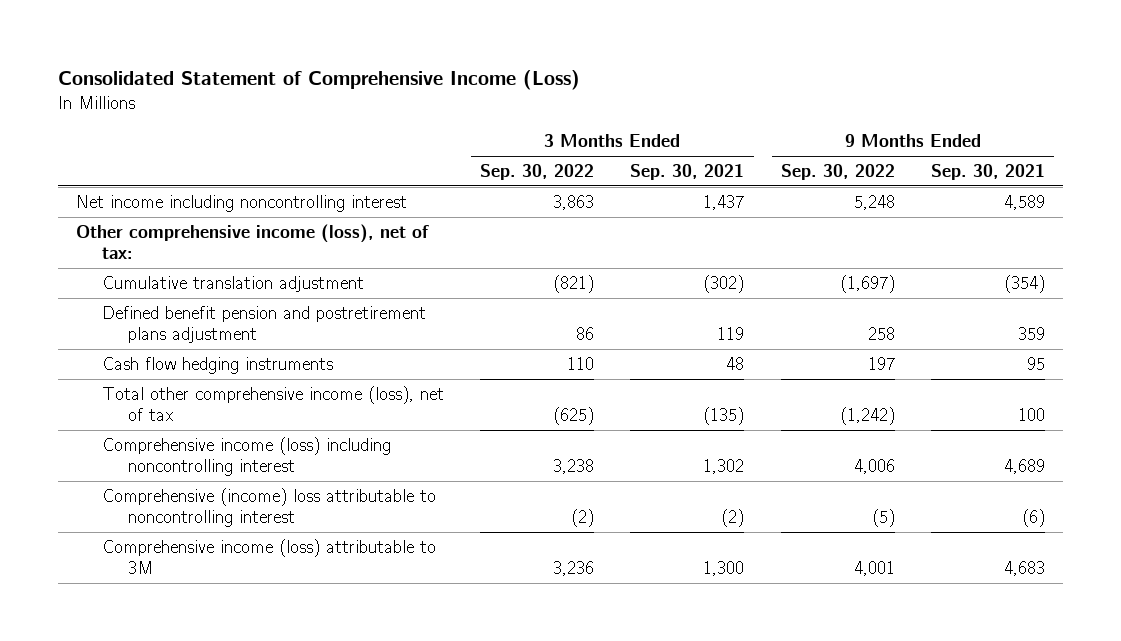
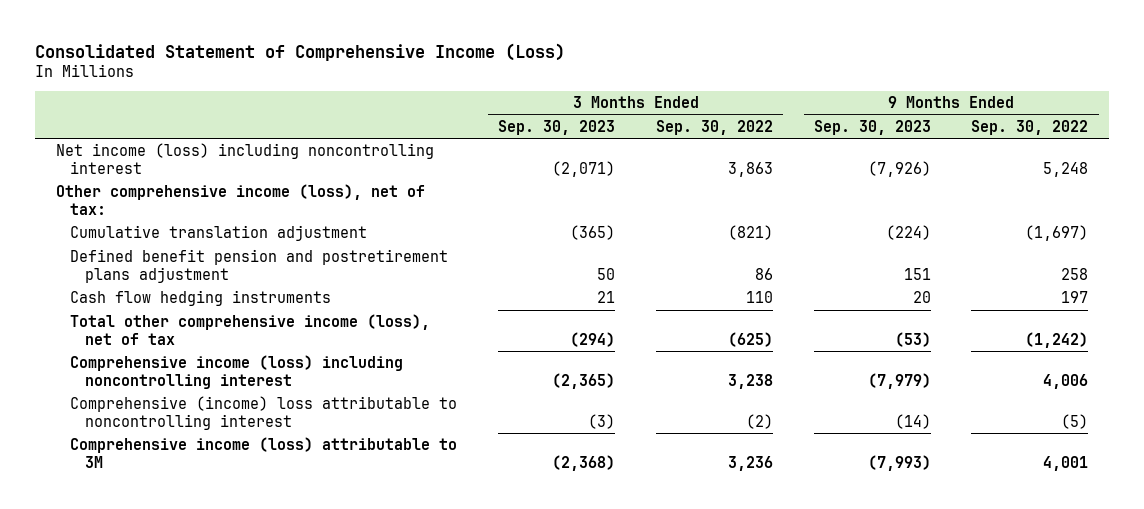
[630,163,745,180] Sep. 30, 2021 -> none
[930,163,1045,180] Sep. 30, 2021 -> none
none -> [498,119,616,135] Sep. 30, 2023
none -> [813,119,931,135] Sep. 30, 2023
[76,194,408,212] Net income including noncontrolling interest -> [55,142,434,174] Net income (loss) including noncontrolling interest

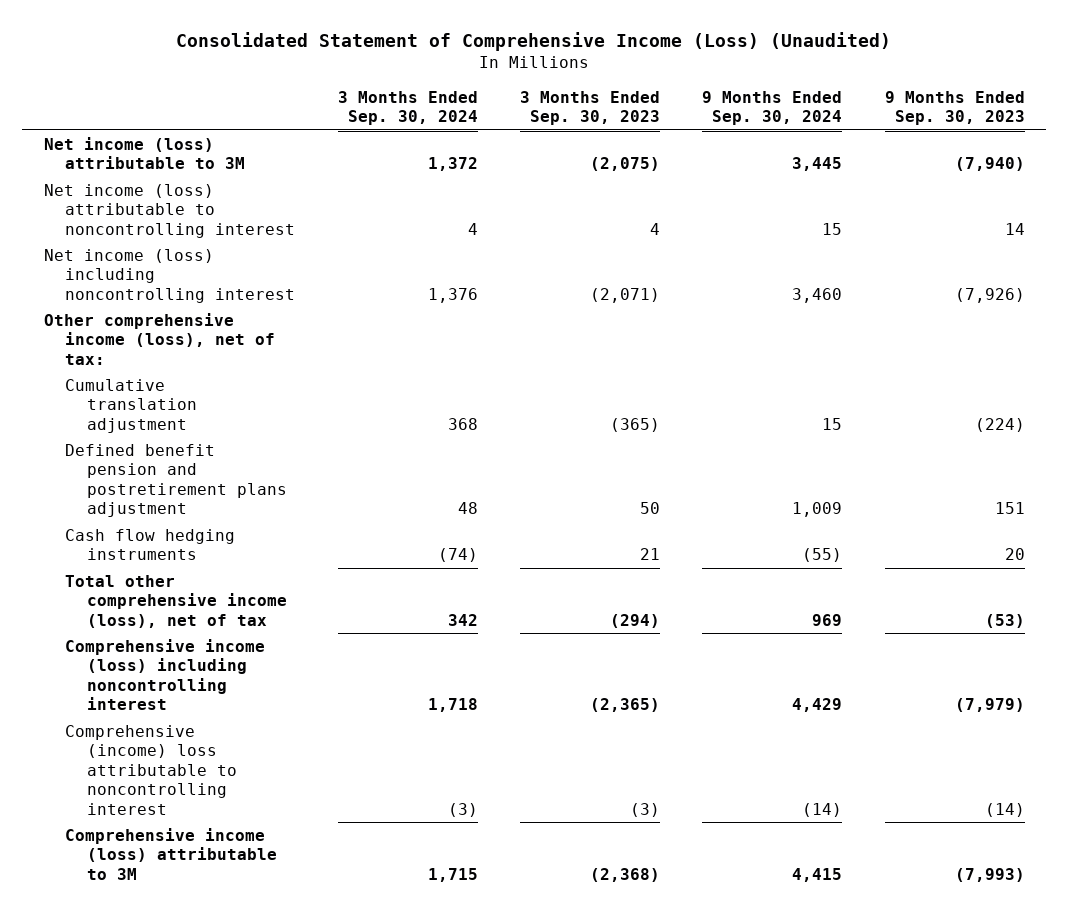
[35,42,566,61] Consolidated Statement of Comprehensive Income (Loss) -> [176,31,892,51] Consolidated Statement of Comprehensive Income (Loss) (Unaudited)
[655,119,773,135] Sep. 30, 2022 -> none
[971,119,1089,135] Sep. 30, 2022 -> none
none -> [337,90,478,126] 3 Months Ended Sep. 30, 2024
none -> [702,90,843,126] 9 Months Ended Sep. 30, 2024
none -> [43,136,246,170] Net income (loss) attributable to 3M
none -> [43,183,296,238] Net income (loss) attributable to noncontrolling interest

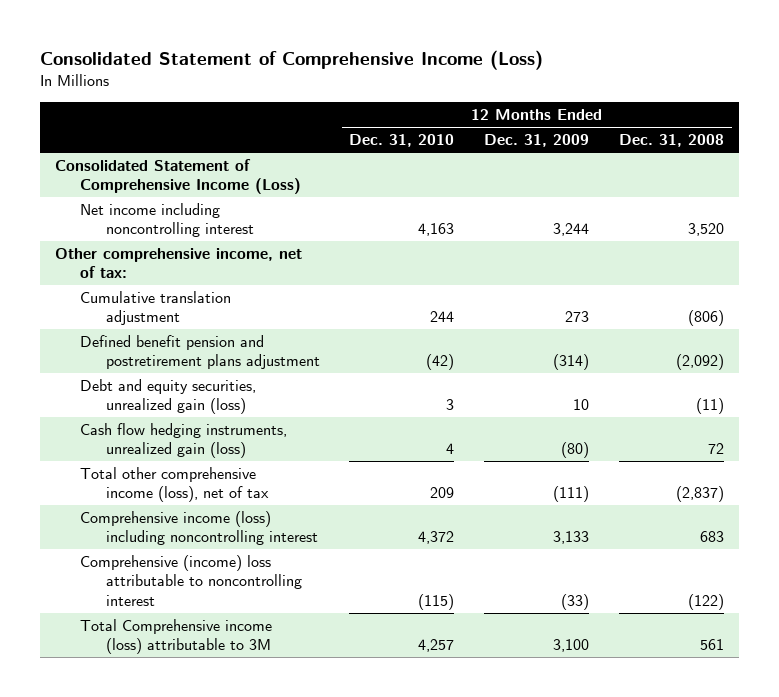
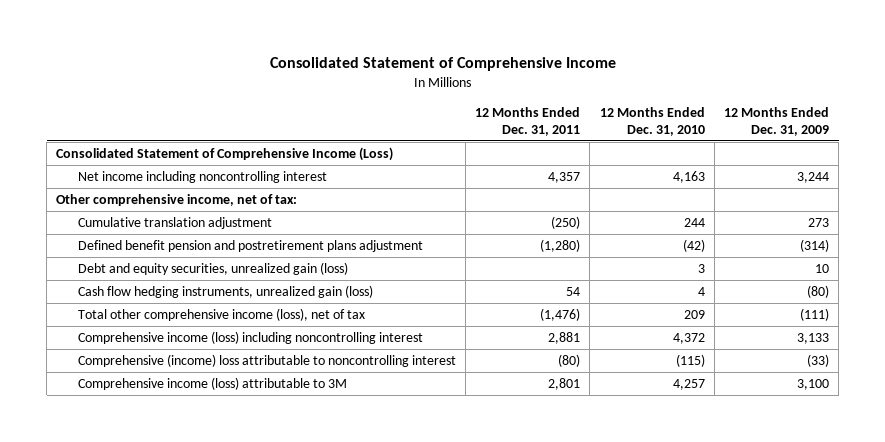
[39,49,543,70] Consolidated Statement of Comprehensive Income (Loss) -> [269,57,616,72] Consolidated Statement of Comprehensive Income
[619,134,725,148] Dec. 31, 2008 -> none
none -> [475,107,581,136] 12 Months Ended Dec. 31, 2011
[80,619,273,655] Total Comprehensive income (loss) attributable to 3M -> [77,376,347,390] Comprehensive income (loss) attributable to 3M

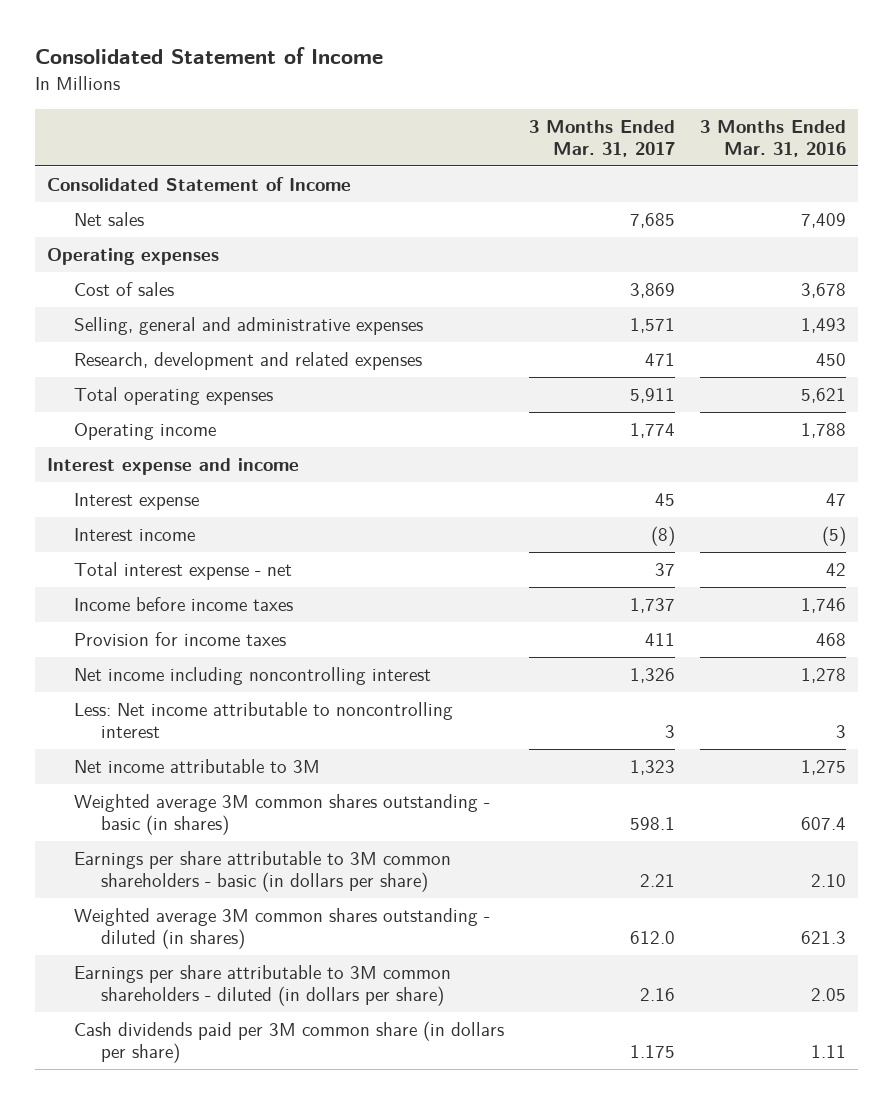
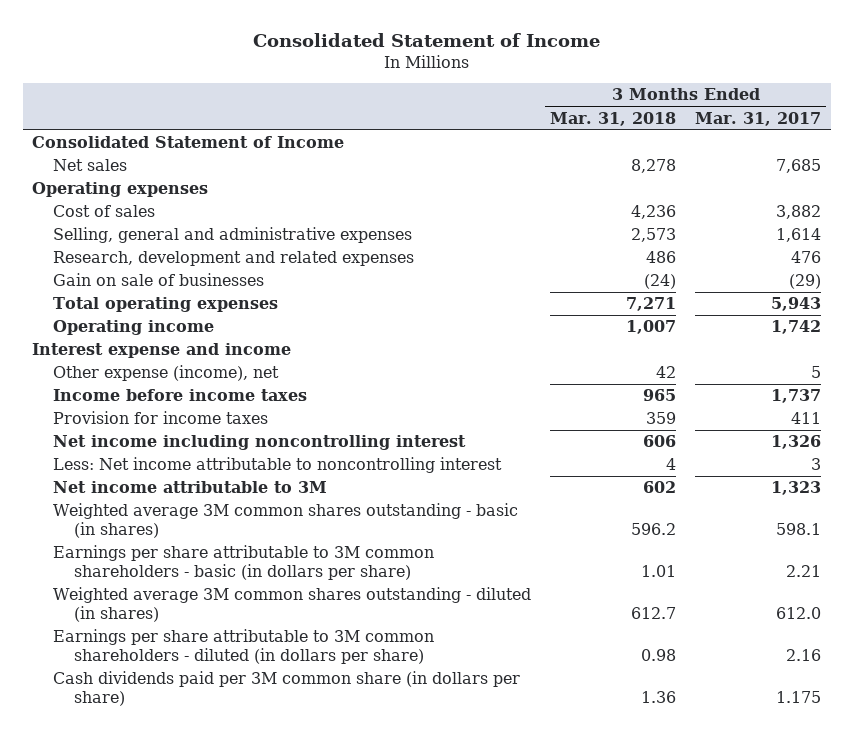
[699,119,846,158] 3 Months Ended Mar. 31, 2016 -> none
none -> [550,111,677,126] Mar. 31, 2018
[629,282,675,298] 3,869 -> [776,205,822,220] 3,882
[629,317,675,333] 1,571 -> [776,228,822,243] 1,614
[644,352,675,366] 471 -> [791,251,822,264] 476
none -> [53,273,265,287] Gain on sale of businesses
[629,387,675,403] 5,911 -> [771,297,822,312] 5,943
[629,422,675,438] 1,774 -> [771,320,822,335] 1,742
[74,492,200,510] Interest expense -> none
[74,527,196,541] Interest income -> none
[74,561,293,580] Total interest expense - net -> [53,365,280,382] Other expense (income), net
[654,562,675,576] 37 -> [811,366,822,379] 5

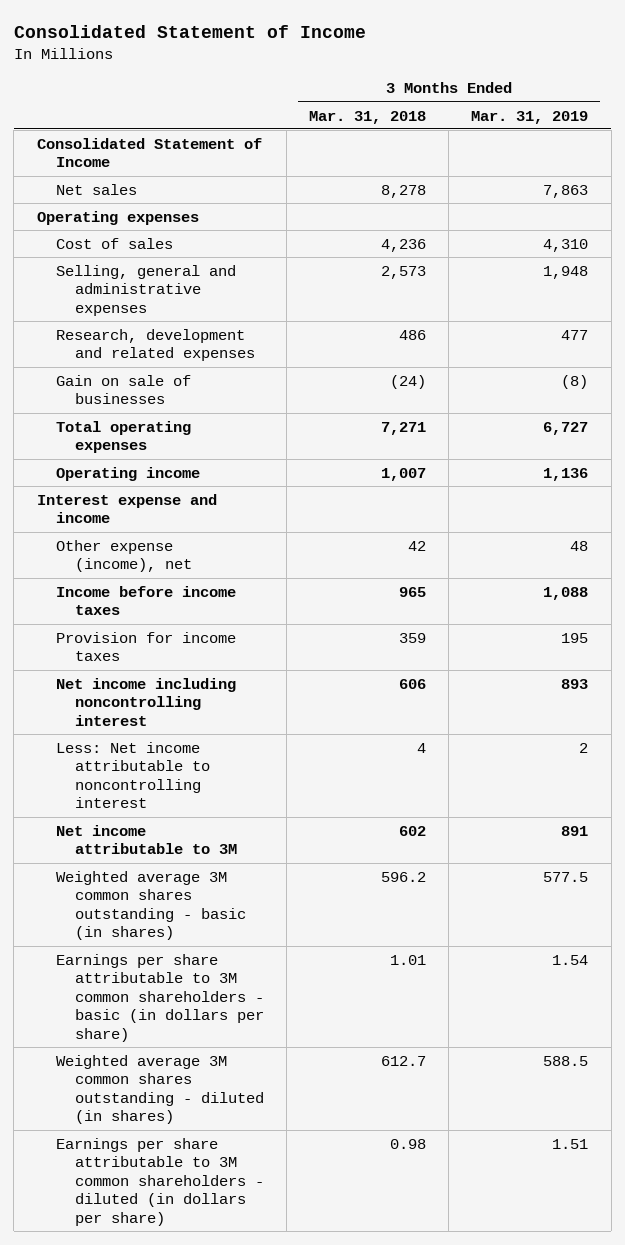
[695,111,822,126] Mar. 31, 2017 -> none
none -> [471,110,589,124] Mar. 31, 2019
[53,671,521,707] Cash dividends paid per 3M common share (in dollars per share) -> none

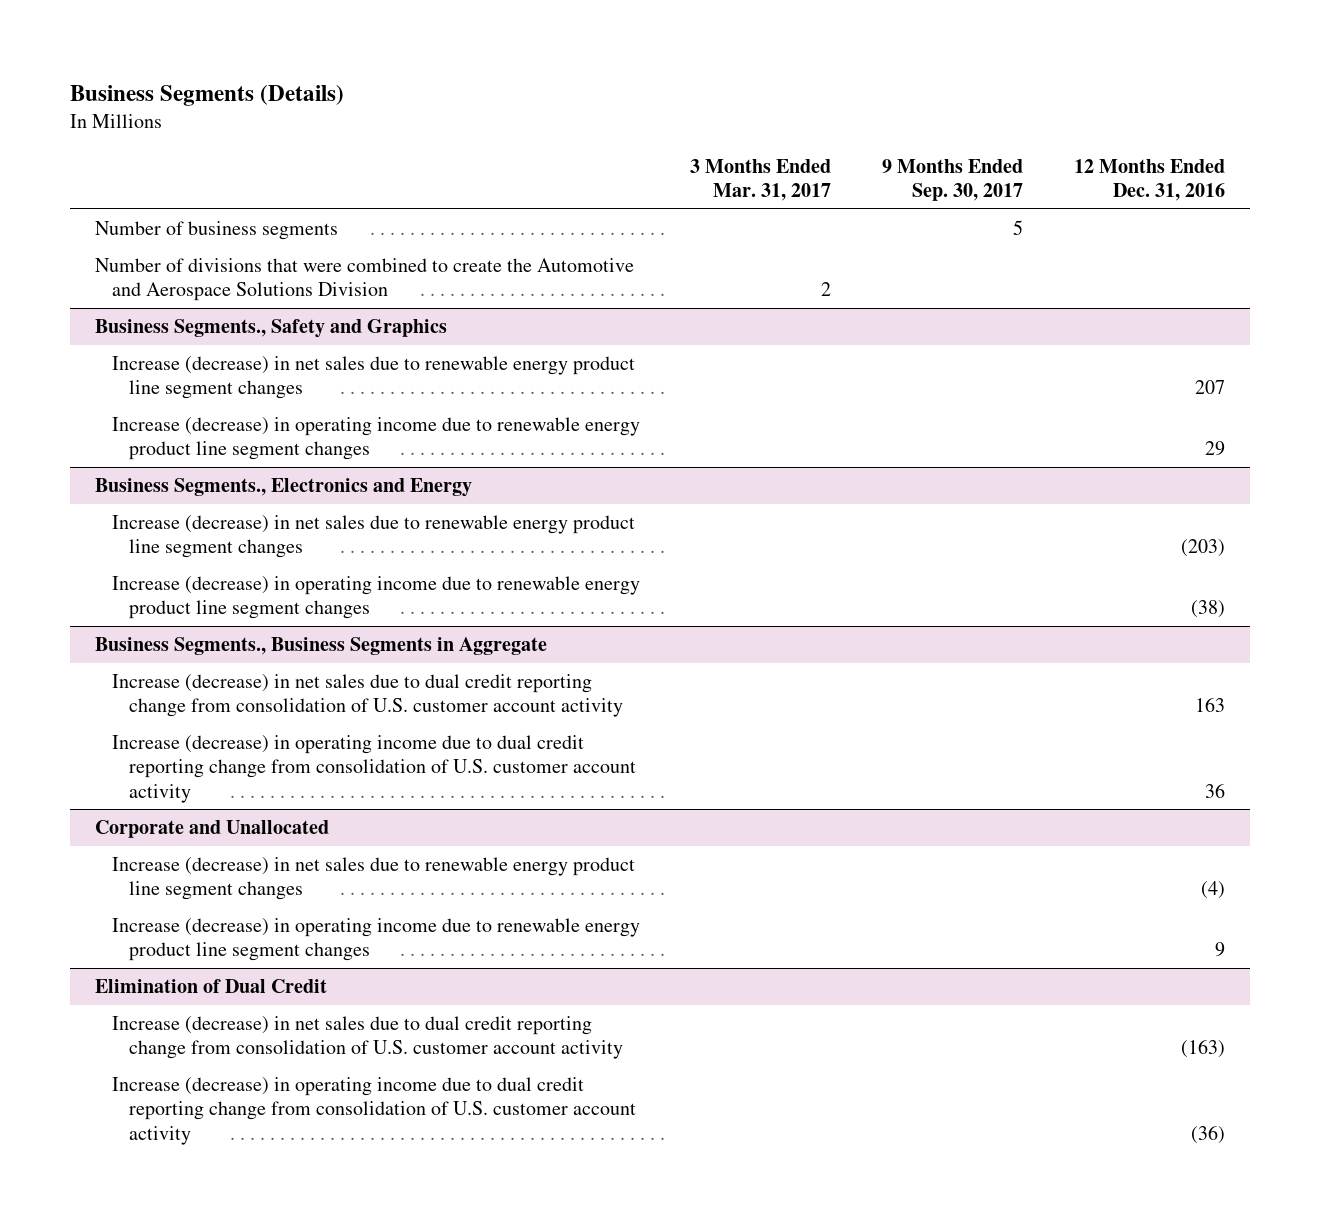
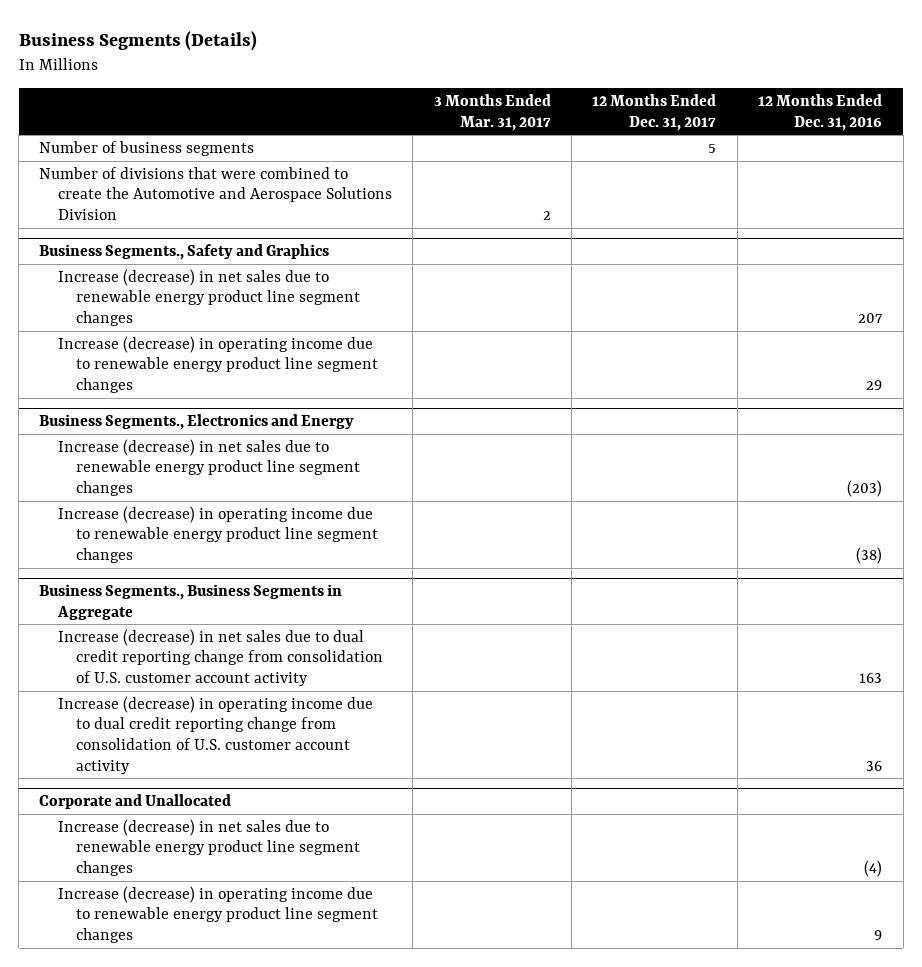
[881,158,1023,201] 9 Months Ended Sep. 30, 2017 -> none
none -> [592,93,717,131] 12 Months Ended Dec. 31, 2017
[94,979,327,994] Elimination of Dual Credit -> none
[111,1016,623,1060] Increase (decrease) in net sales due to dual credit reporting change from consolidation of U.S. customer account activity -> none
[111,1077,636,1145] Increase (decrease) in operating income due to dual credit reporting change from consolidation of U.S. customer account activity -> none

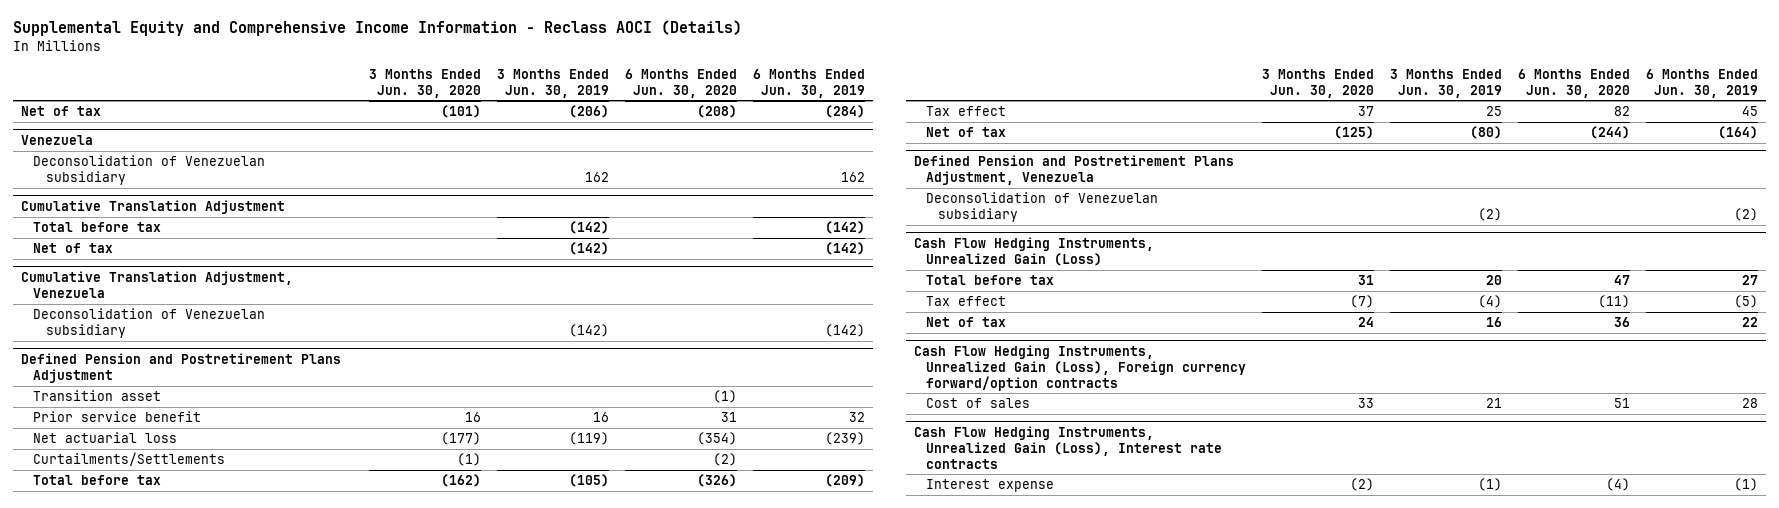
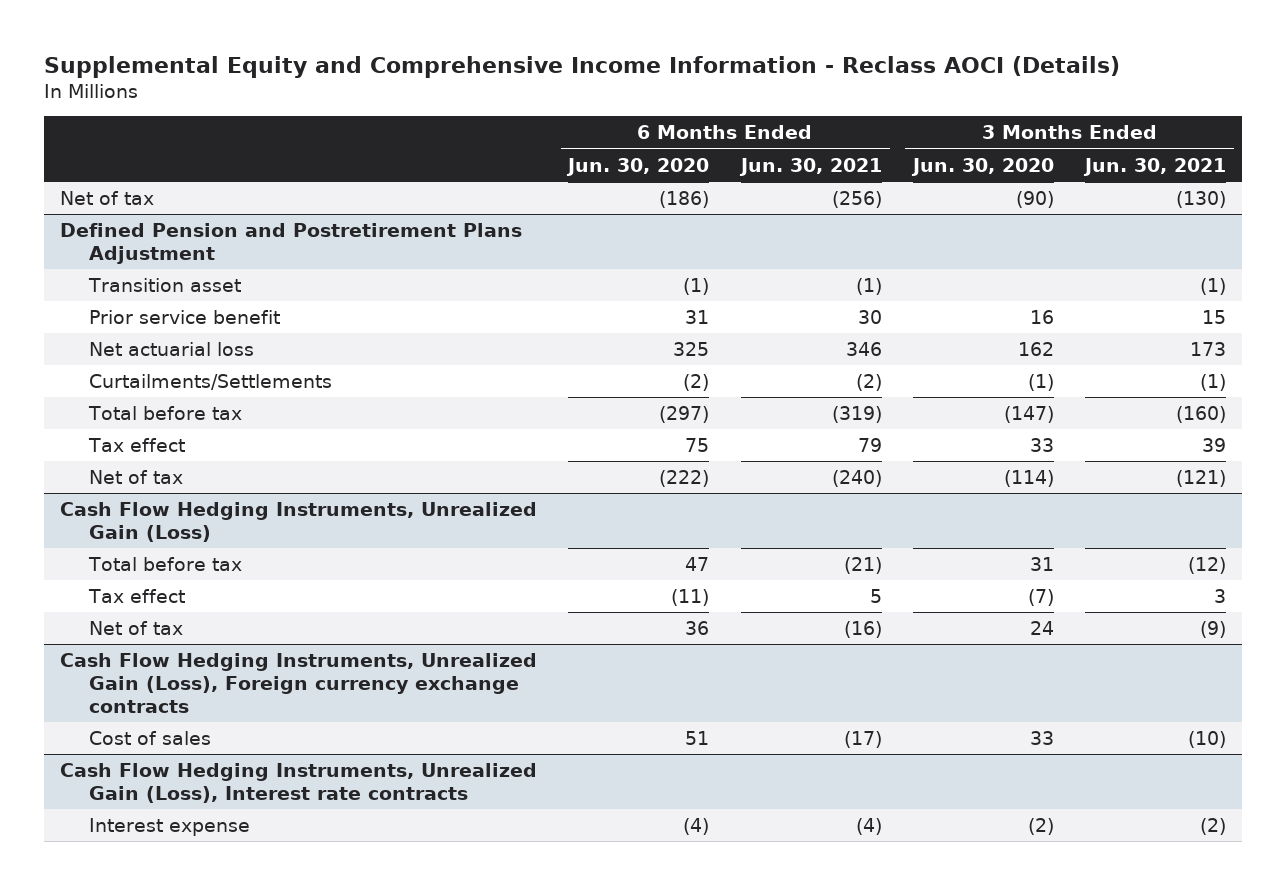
[497,68,610,98] 3 Months Ended Jun. 30, 2019 -> none
[753,68,866,98] 6 Months Ended Jun. 30, 2019 -> none
none -> [738,157,882,176] Jun. 30, 2021
none -> [1083,157,1227,176] Jun. 30, 2021
[20,135,93,146] Venezuela -> none
[33,155,266,185] Deconsolidation of Venezuelan subsidiary -> none
[20,200,285,215] Cumulative Translation Adjustment -> none
[33,222,162,233] Total before tax -> none
[33,243,114,254] Net of tax -> none
[20,271,293,298] Cumulative Translation Adjustment, Venezuela -> none
[33,308,266,338] Deconsolidation of Venezuelan subsidiary -> none
[441,105,482,119] (101) -> [1016,190,1055,208] (90)
[697,105,738,119] (208) -> [659,190,710,208] (186)
[441,432,482,446] (177) -> [1018,341,1055,356] 162
[697,432,738,446] (354) -> [673,341,710,356] 325
[913,155,1234,185] Defined Pension and Postretirement Plans Adjustment, Venezuela -> none
[926,192,1159,222] Deconsolidation of Venezuelan subsidiary -> none
[441,474,482,488] (162) -> [1004,405,1055,423] (147)
[697,474,738,488] (326) -> [659,405,710,423] (297)
[1358,106,1375,117] 37 -> [1030,437,1055,452] 33
[1614,106,1631,117] 82 -> [685,437,710,452] 75
[1334,126,1375,140] (125) -> [1004,469,1055,487] (114)
[1590,126,1631,140] (244) -> [659,469,710,487] (222)
[913,345,1247,391] Cash Flow Hedging Instruments, Unrealized Gain (Loss), Foreign currency forward/option contracts -> [60,652,538,713] Cash Flow Hedging Instruments, Unrealized Gain (Loss), Foreign currency exchange contracts

